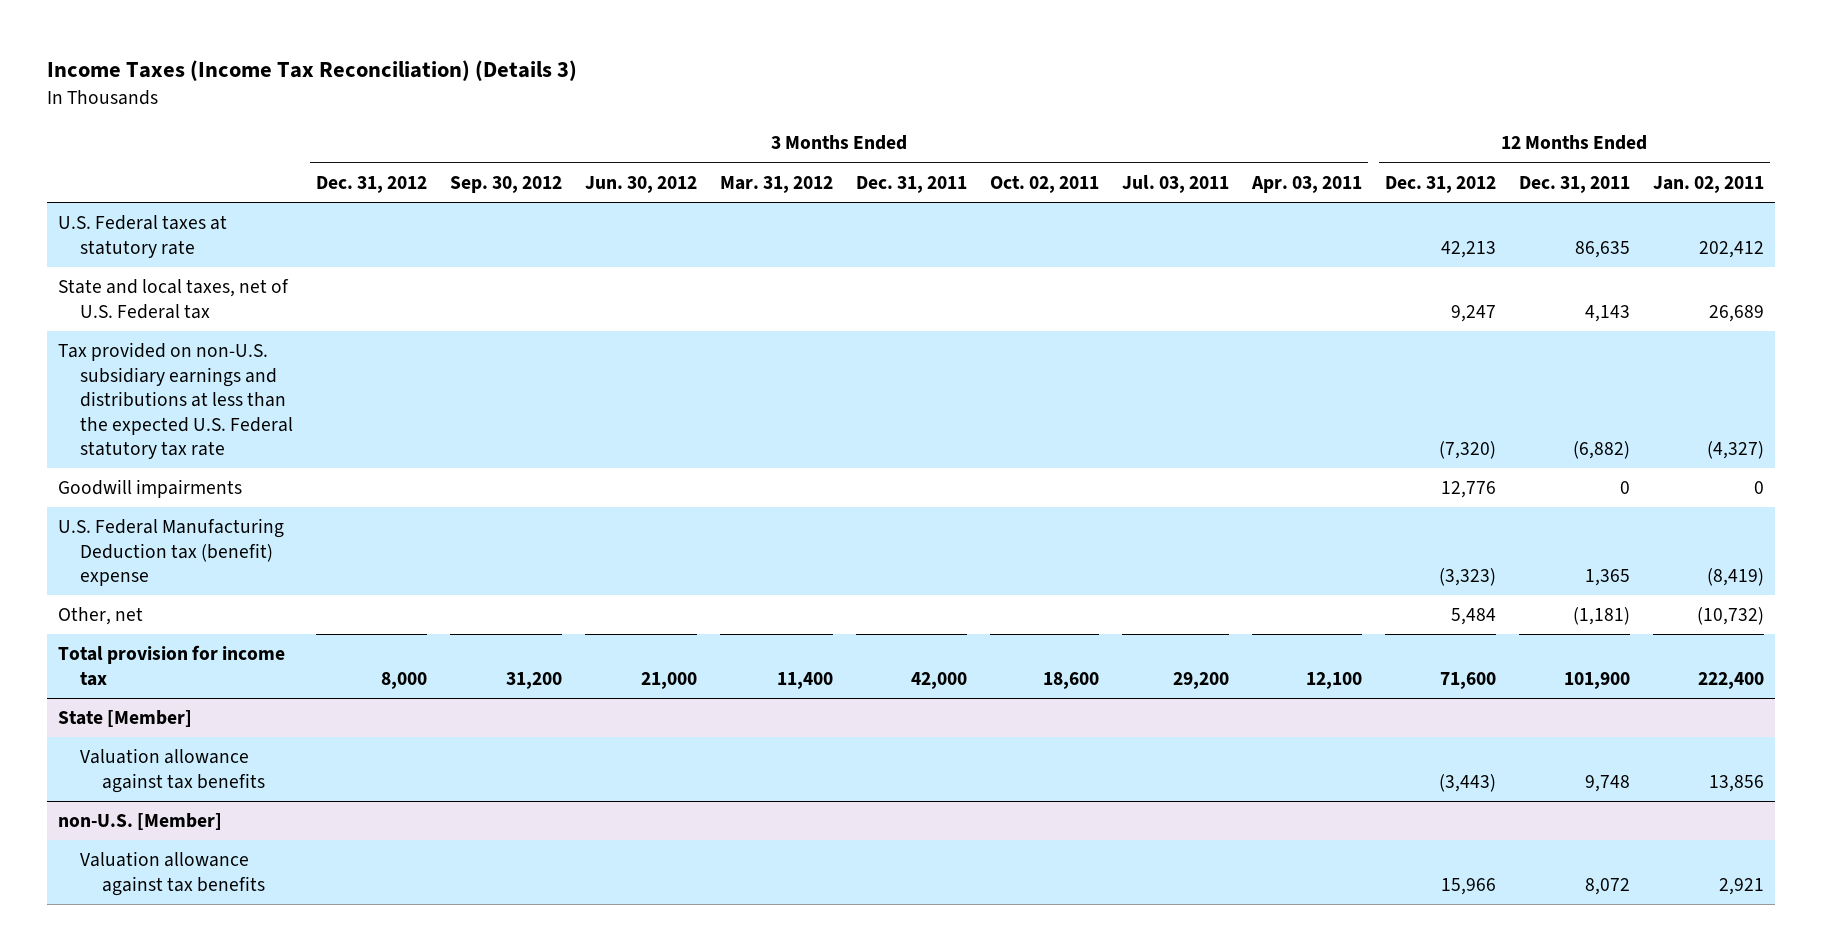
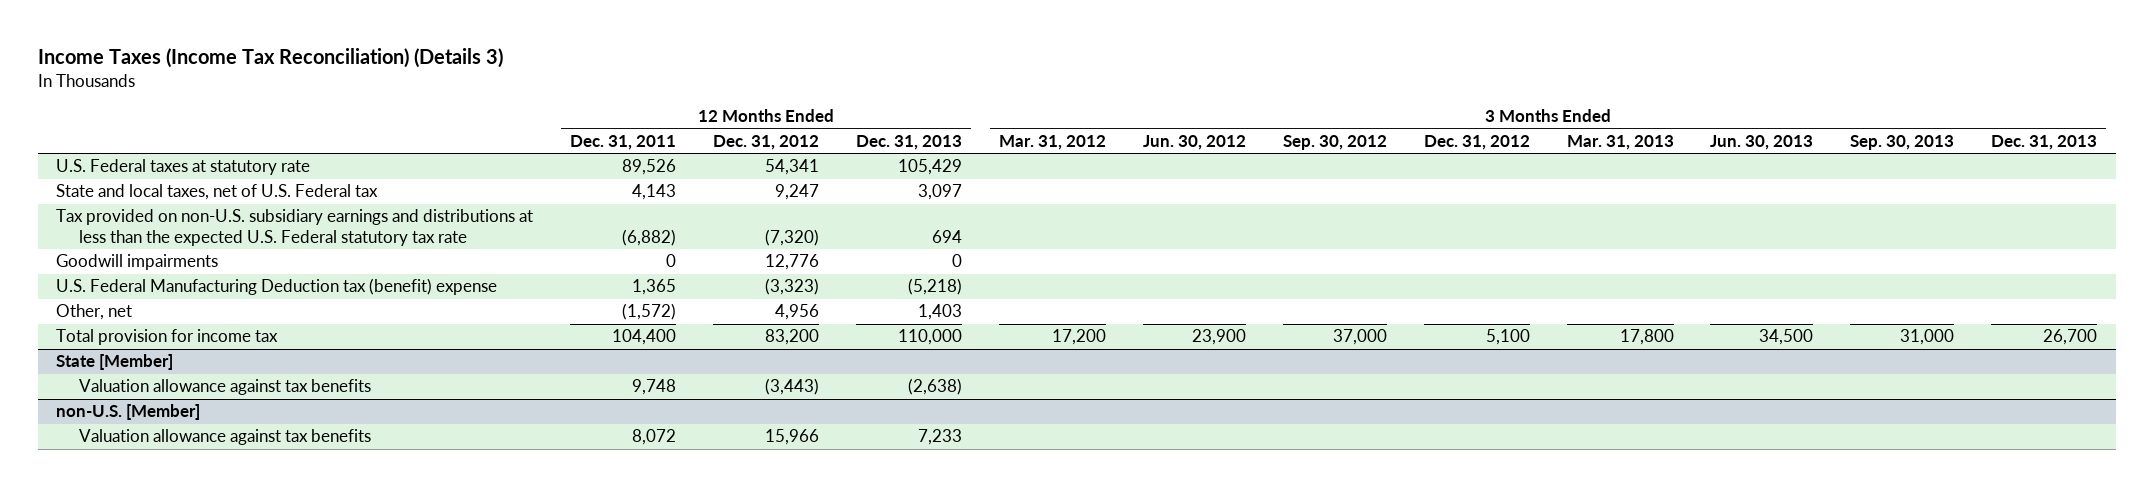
[856,175,968,193] Dec. 31, 2011 -> none
[990,175,1100,193] Oct. 02, 2011 -> none
[1121,174,1229,193] Jul. 03, 2011 -> none
[1250,175,1362,193] Apr. 03, 2011 -> none
[1652,175,1764,193] Jan. 02, 2011 -> none
none -> [856,134,963,150] Dec. 31, 2013
none -> [1566,134,1674,150] Mar. 31, 2013
none -> [1710,134,1814,150] Jun. 30, 2013
none -> [1850,134,1955,150] Sep. 30, 2013
none -> [1991,134,2098,150] Dec. 31, 2013
[1440,240,1496,258] 42,213 -> [765,159,820,176] 54,341
[1574,240,1630,258] 86,635 -> [622,159,677,176] 89,526
[1450,608,1496,626] 5,484 -> [775,304,820,321] 4,956
[1572,607,1630,626] (1,181) -> [622,303,677,321] (1,572)
[381,671,428,689] 8,000 -> [1485,329,1530,346] 5,100
[506,671,563,689] 31,200 -> [1332,329,1387,346] 37,000
[641,671,698,689] 21,000 -> [1191,329,1246,346] 23,900
[777,671,834,689] 11,400 -> [1051,329,1106,346] 17,200
[1439,671,1496,689] 71,600 -> [765,329,820,346] 83,200
[1563,671,1630,689] 101,900 -> [612,329,677,346] 104,400

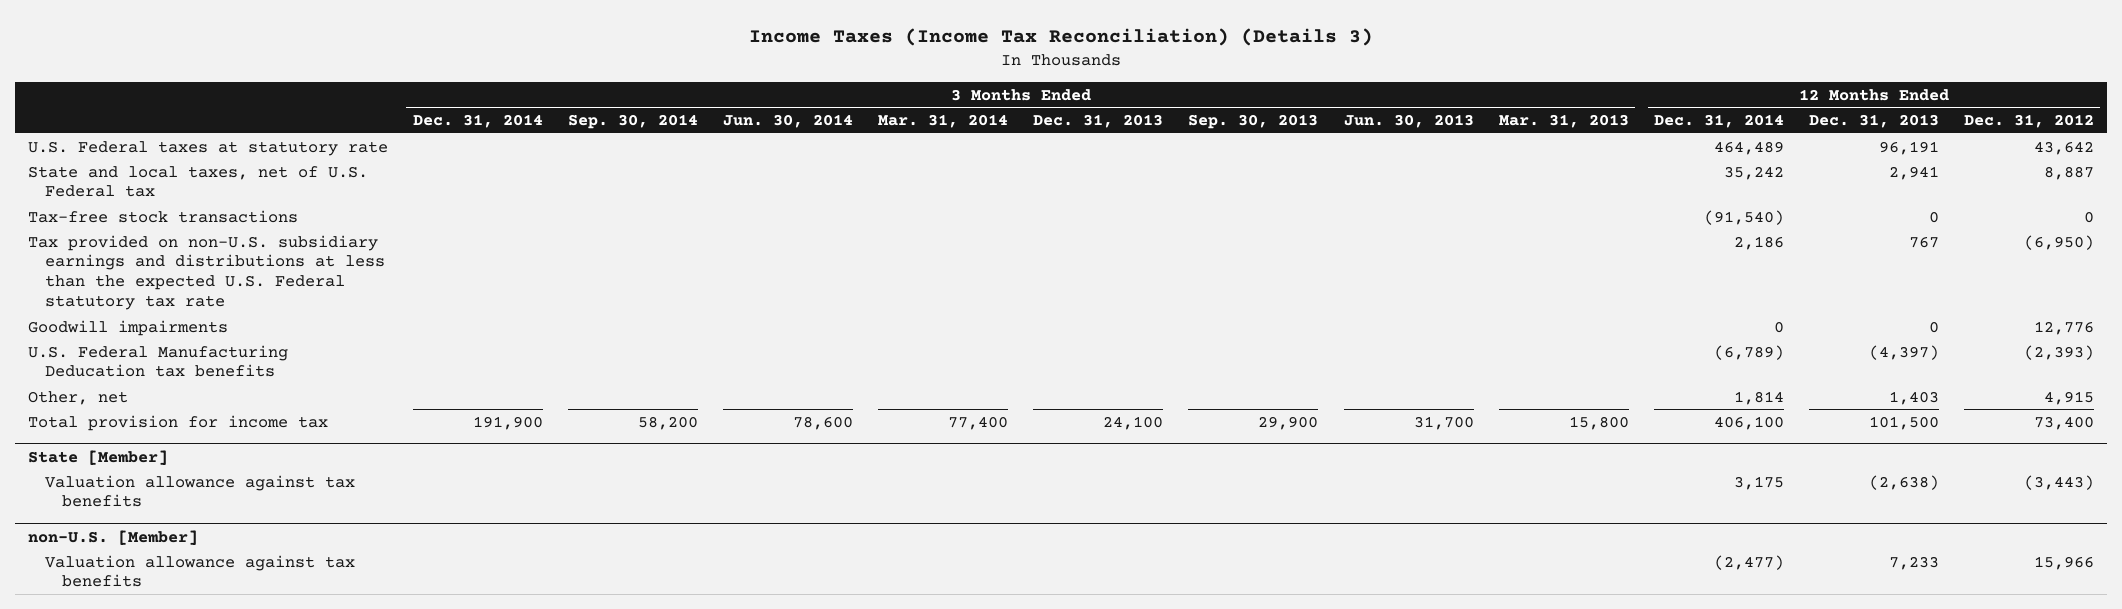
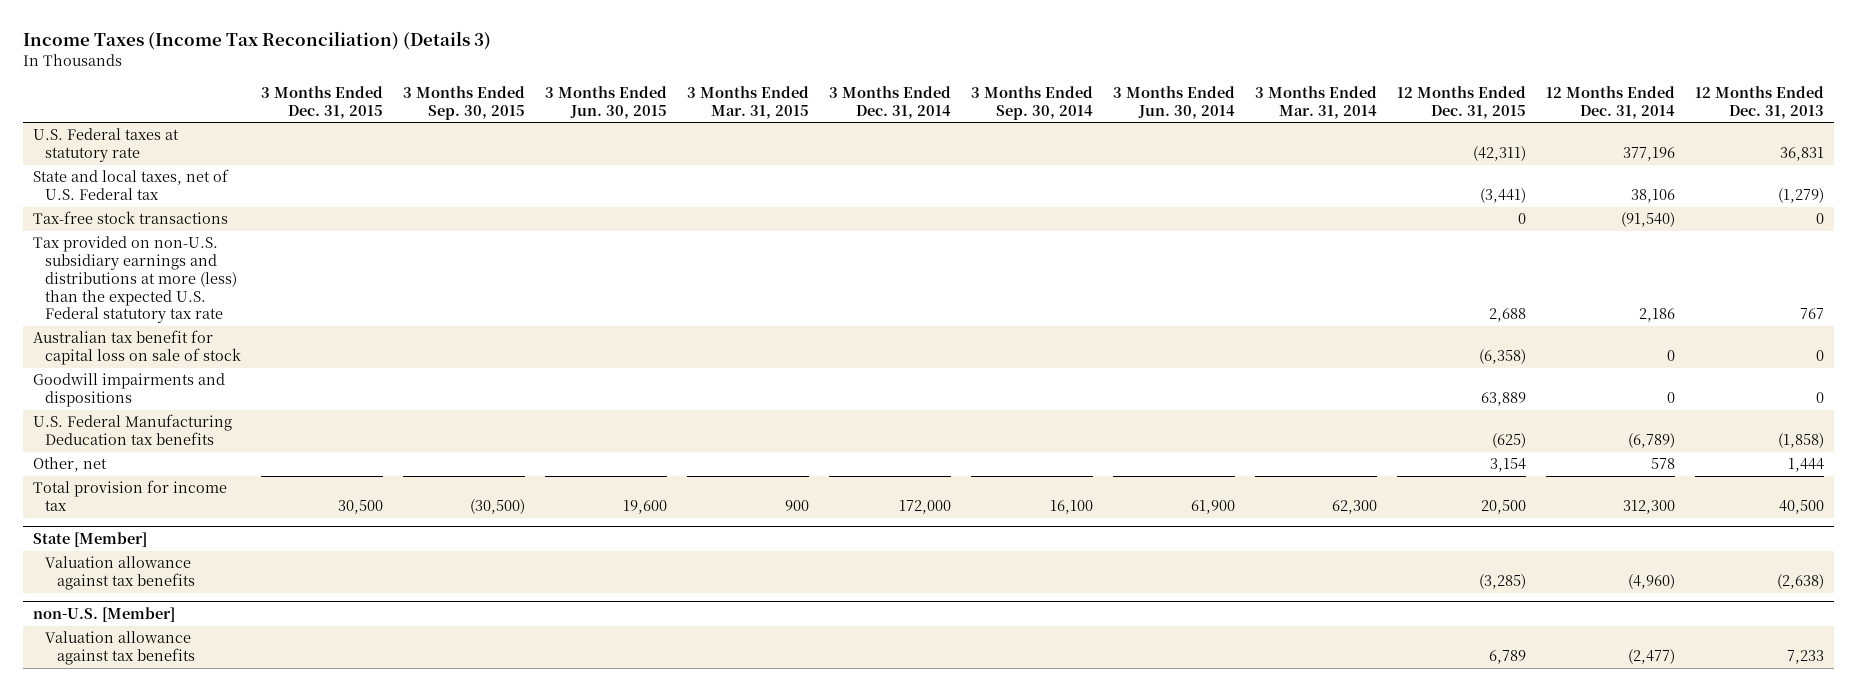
[1033,113,1164,128] Dec. 31, 2013 -> none
[1188,113,1319,129] Sep. 30, 2013 -> none
[1343,113,1474,128] Jun. 30, 2013 -> none
[1498,113,1629,128] Mar. 31, 2013 -> none
[1964,113,2095,128] Dec. 31, 2012 -> none
none -> [260,85,383,119] 3 Months Ended Dec. 31, 2015
none -> [402,85,525,120] 3 Months Ended Sep. 30, 2015
none -> [544,85,667,119] 3 Months Ended Jun. 30, 2015
none -> [687,85,810,119] 3 Months Ended Mar. 31, 2015
none -> [1397,85,1527,119] 12 Months Ended Dec. 31, 2015
[1713,140,1784,155] 464,489 -> [1623,147,1676,162] 377,196
[1878,140,1939,155] 96,191 -> [1780,147,1825,162] 36,831
[1723,165,1784,180] 35,242 -> [1631,189,1676,204] 38,106
[1888,165,1939,180] 2,941 -> [1778,188,1825,204] (1,279)
[27,234,386,311] Tax provided on non-U.S. subsidiary earnings and distributions at less than the expected U.S. Federal statutory tax rate -> [32,236,237,324] Tax provided on non-U.S. subsidiary earnings and distributions at more (less) than the expected U.S. Federal statutory tax rate
none -> [32,330,241,366] Australian tax benefit for capital loss on sale of stock
[27,319,228,336] Goodwill impairments -> [32,373,225,408] Goodwill impairments and dispositions
[1868,344,1939,360] (4,397) -> [1778,433,1825,449] (1,858)
[1733,390,1784,405] 1,814 -> [1651,458,1676,470] 578
[1888,390,1939,405] 1,403 -> [1788,458,1825,473] 1,444
[472,415,543,430] 191,900 -> [899,500,952,515] 172,000
[637,415,698,430] 58,200 -> [1050,500,1094,515] 16,100
[793,415,854,430] 78,600 -> [1191,500,1236,515] 61,900
[948,415,1009,430] 77,400 -> [1332,500,1378,515] 62,300
[1713,415,1784,430] 406,100 -> [1623,500,1676,515] 312,300
[1868,415,1939,430] 101,500 -> [1779,500,1825,515] 40,500
[1733,475,1784,490] 3,175 -> [1628,574,1676,590] (4,960)

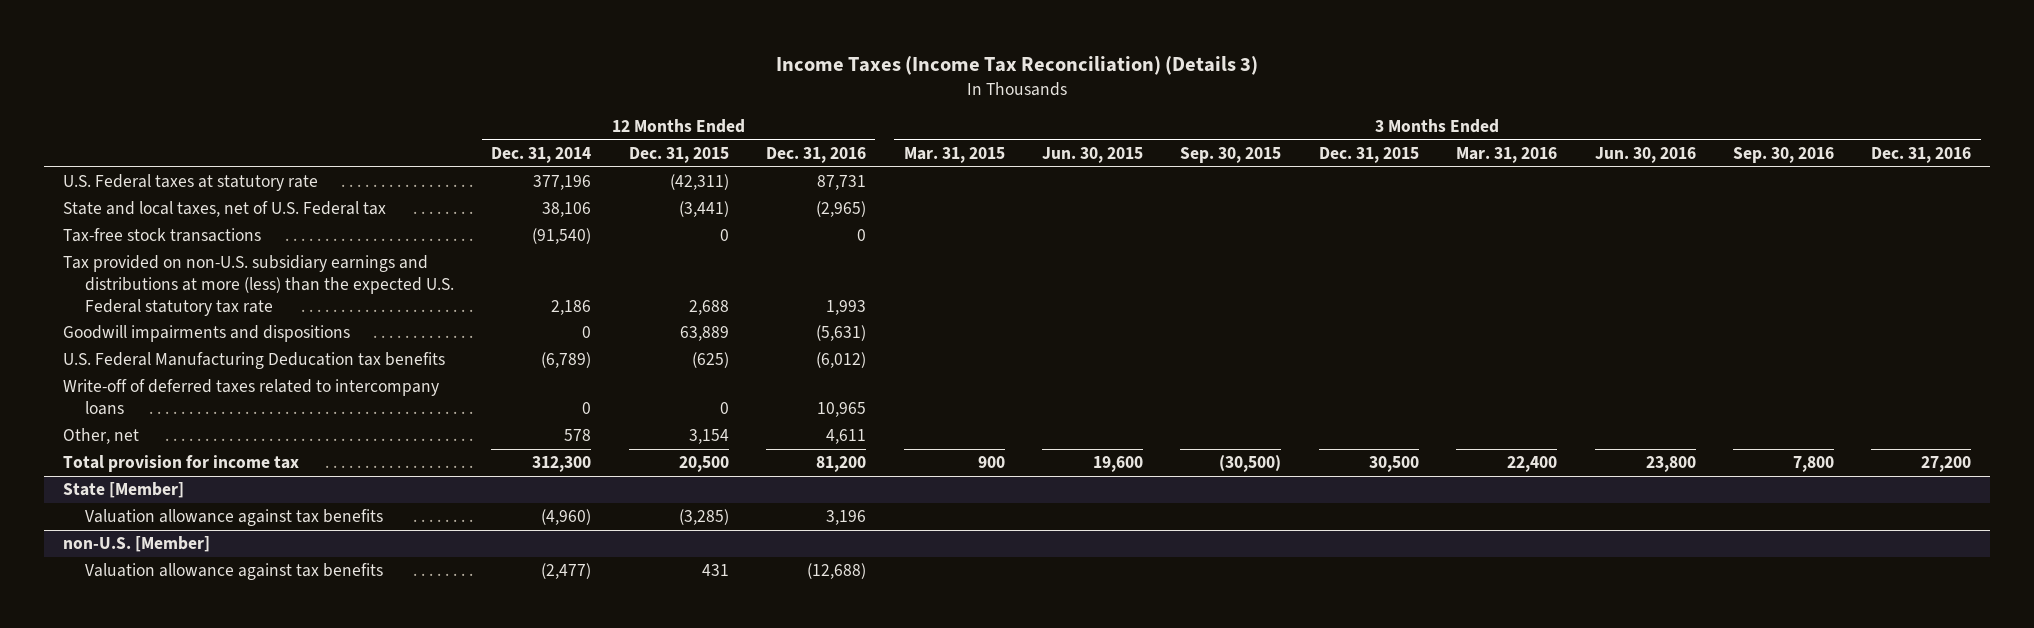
[829,85,952,119] 3 Months Ended Dec. 31, 2014 -> none
[971,85,1094,120] 3 Months Ended Sep. 30, 2014 -> none
[1113,85,1236,119] 3 Months Ended Jun. 30, 2014 -> none
[1255,85,1378,119] 3 Months Ended Mar. 31, 2014 -> none
[1695,85,1825,119] 12 Months Ended Dec. 31, 2013 -> none
none -> [766,147,867,164] Dec. 31, 2016
none -> [1456,147,1558,164] Mar. 31, 2016
none -> [1594,147,1696,164] Jun. 30, 2016
none -> [1732,147,1834,164] Sep. 30, 2016
none -> [1871,147,1972,164] Dec. 31, 2016
[32,330,241,366] Australian tax benefit for capital loss on sale of stock -> none
none -> [62,379,439,416] Write-off of deferred taxes related to intercompany loans
[1489,650,1527,665] 6,789 -> [701,564,729,577] 431

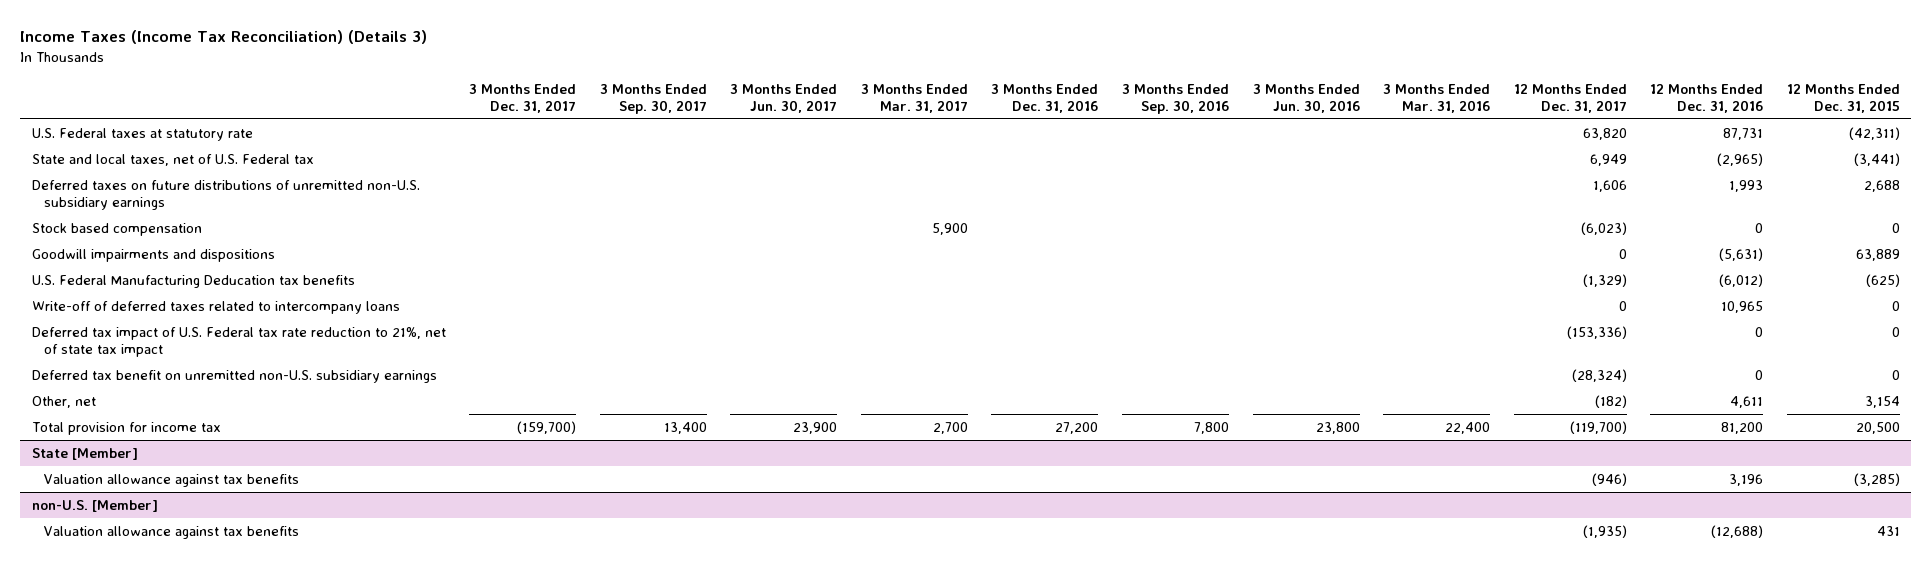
[491,147,592,164] Dec. 31, 2014 -> none
[903,147,1005,164] Mar. 31, 2015 -> none
[1041,147,1143,164] Jun. 30, 2015 -> none
[1180,147,1282,164] Sep. 30, 2015 -> none
[1318,147,1419,164] Dec. 31, 2015 -> none
none -> [469,83,577,114] 3 Months Ended Dec. 31, 2017
none -> [599,83,707,115] 3 Months Ended Sep. 30, 2017
none -> [730,83,838,114] 3 Months Ended Jun. 30, 2017
none -> [860,83,968,114] 3 Months Ended Mar. 31, 2017
none -> [1513,83,1627,114] 12 Months Ended Dec. 31, 2017
[62,228,261,243] Tax-free stock transactions -> none
[62,255,454,316] Tax provided on non-U.S. subsidiary earnings and distributions at more (less) than the expected U.S. Federal statutory tax rate -> [31,179,420,210] Deferred taxes on future distributions of unremitted non-U.S. subsidiary earnings
none -> [31,222,202,236] Stock based compensation
none -> [31,326,446,357] Deferred tax impact of U.S. Federal tax rate reduction to 21%, net of state tax impact
none -> [31,369,437,383] Deferred tax benefit on unremitted non-U.S. subsidiary earnings

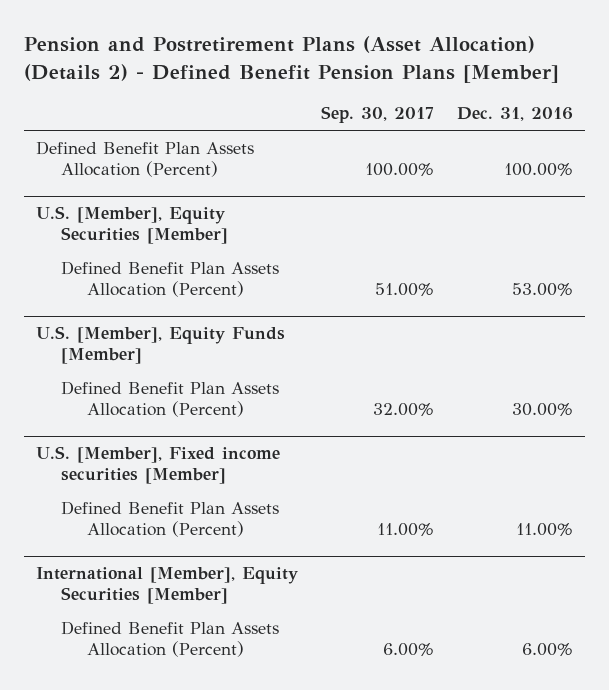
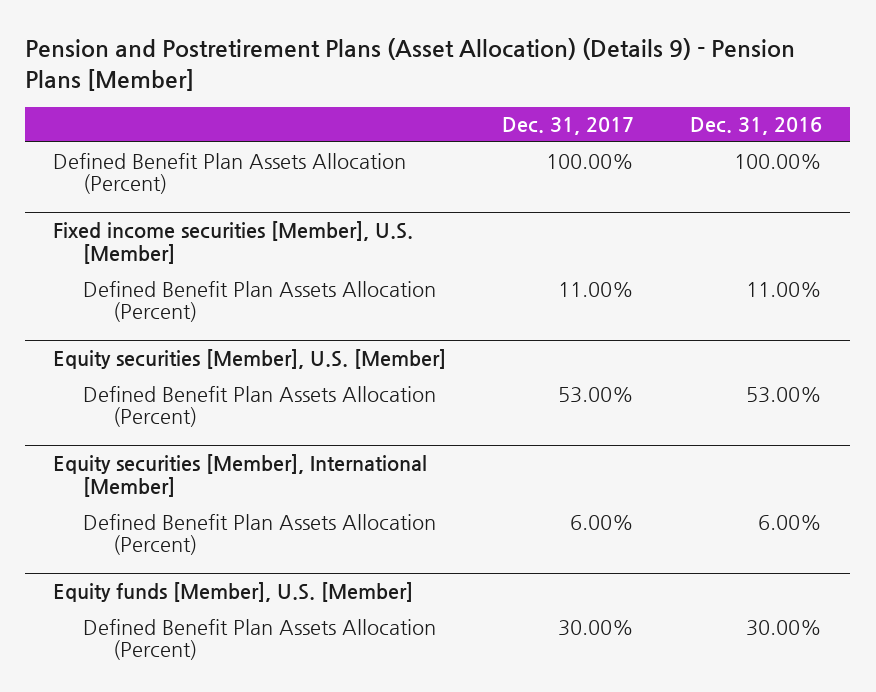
[23,36,559,83] Pension and Postretirement Plans (Asset Allocation) (Details 2) - Defined Benefit Pension Plans [Member] -> [25,38,796,91] Pension and Postretirement Plans (Asset Allocation) (Details 9) - Pension Plans [Member]
[320,106,434,124] Sep. 30, 2017 -> none
none -> [502,117,635,136] Dec. 31, 2017
[35,206,229,245] U.S. [Member], Equity Securities [Member] -> none
[61,261,280,297] Defined Benefit Plan Assets Allocation (Percent) -> none
[35,326,285,365] U.S. [Member], Equity Funds [Member] -> none
[61,381,280,417] Defined Benefit Plan Assets Allocation (Percent) -> none
[35,446,280,485] U.S. [Member], Fixed income securities [Member] -> [53,220,414,264] Fixed income securities [Member], U.S. [Member]
none -> [53,348,447,369] Equity securities [Member], U.S. [Member]
none -> [83,385,437,428] Defined Benefit Plan Assets Allocation (Percent)
[35,567,298,605] International [Member], Equity Securities [Member] -> [53,453,428,497] Equity securities [Member], International [Member]
none -> [53,581,414,602] Equity funds [Member], U.S. [Member]
none -> [83,618,437,661] Defined Benefit Plan Assets Allocation (Percent)

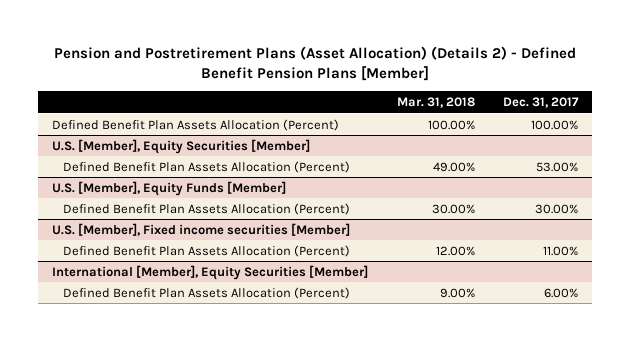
[25,38,796,91] Pension and Postretirement Plans (Asset Allocation) (Details 9) - Pension Plans [Member] -> [54,46,577,82] Pension and Postretirement Plans (Asset Allocation) (Details 2) - Defined Benefit Pension Plans [Member]
[690,117,823,136] Dec. 31, 2016 -> none
none -> [396,97,475,109] Mar. 31, 2018
[53,220,414,264] Fixed income securities [Member], U.S. [Member] -> none
[83,280,437,323] Defined Benefit Plan Assets Allocation (Percent) -> none
[53,348,447,369] Equity securities [Member], U.S. [Member] -> [52,138,311,154] U.S. [Member], Equity Securities [Member]
[53,453,428,497] Equity securities [Member], International [Member] -> none
[83,513,437,556] Defined Benefit Plan Assets Allocation (Percent) -> none
[53,581,414,602] Equity funds [Member], U.S. [Member] -> [52,180,287,196] U.S. [Member], Equity Funds [Member]
none -> [52,222,351,236] U.S. [Member], Fixed income securities [Member]
none -> [62,244,350,257] Defined Benefit Plan Assets Allocation (Percent)
none -> [52,264,369,280] International [Member], Equity Securities [Member]
none -> [62,286,350,299] Defined Benefit Plan Assets Allocation (Percent)

